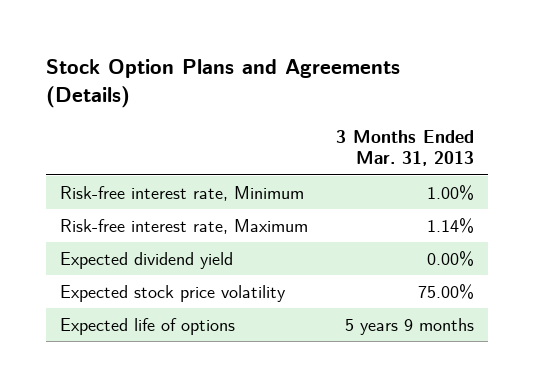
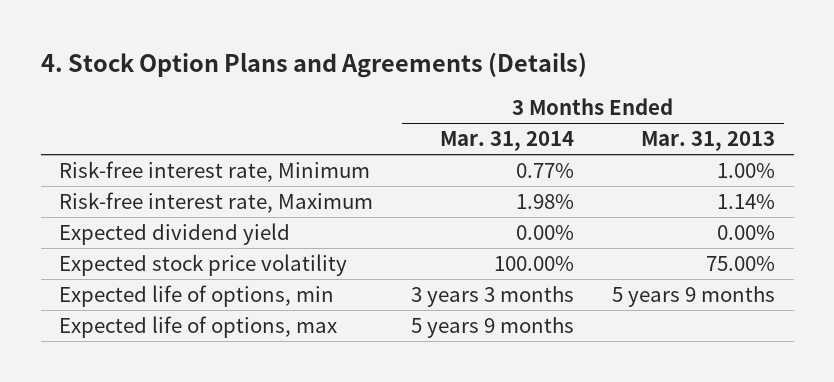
[45,58,400,108] Stock Option Plans and Agreements (Details) -> [40,52,587,79] 4. Stock Option Plans and Agreements (Details)
none -> [440,131,575,152] Mar. 31, 2014
[59,317,235,335] Expected life of options -> [59,284,335,307] Expected life of options, min
none -> [59,315,338,338] Expected life of options, max

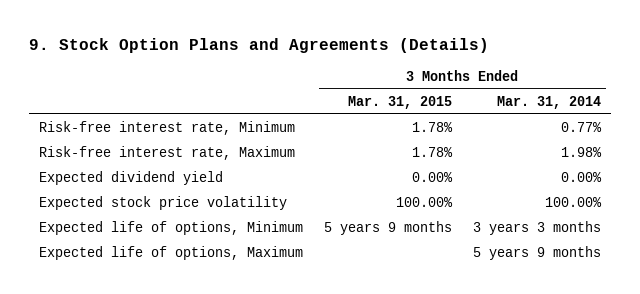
[40,52,587,79] 4. Stock Option Plans and Agreements (Details) -> [28,37,489,53] 9. Stock Option Plans and Agreements (Details)
[640,131,775,152] Mar. 31, 2013 -> none
none -> [347,95,452,109] Mar. 31, 2015
[59,284,335,307] Expected life of options, min -> [39,221,304,236] Expected life of options, Minimum
[59,315,338,338] Expected life of options, max -> [39,246,304,261] Expected life of options, Maximum

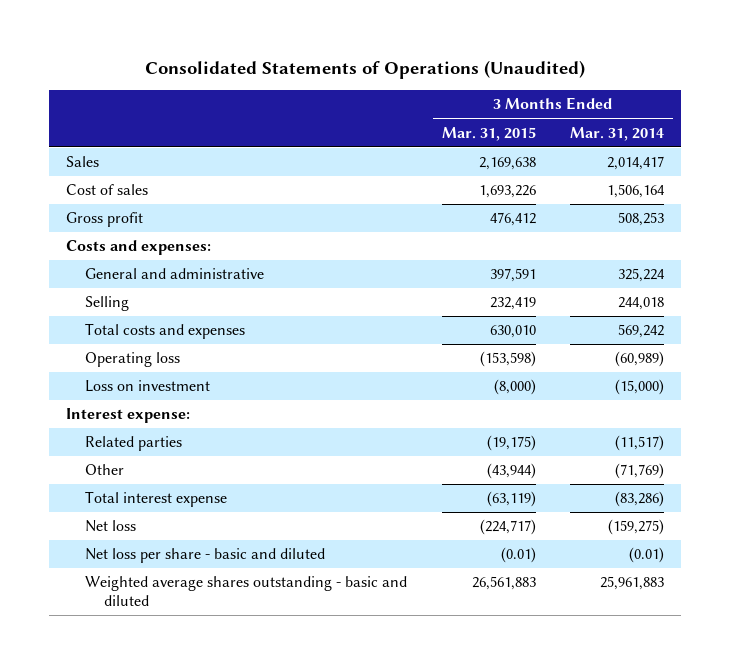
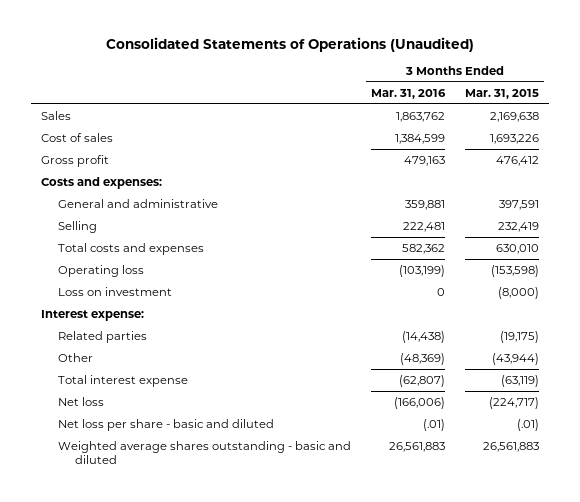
[570,126,665,141] Mar. 31, 2014 -> none
none -> [370,88,446,99] Mar. 31, 2016
[500,547,536,564] (0.01) -> [516,418,539,431] (.01)

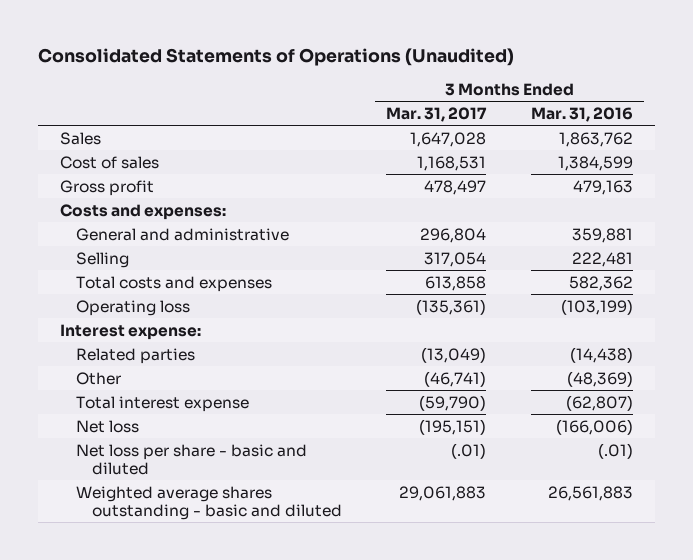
[464,88,539,99] Mar. 31, 2015 -> none
none -> [386,107,488,123] Mar. 31, 2017
[57,286,172,296] Loss on investment -> none

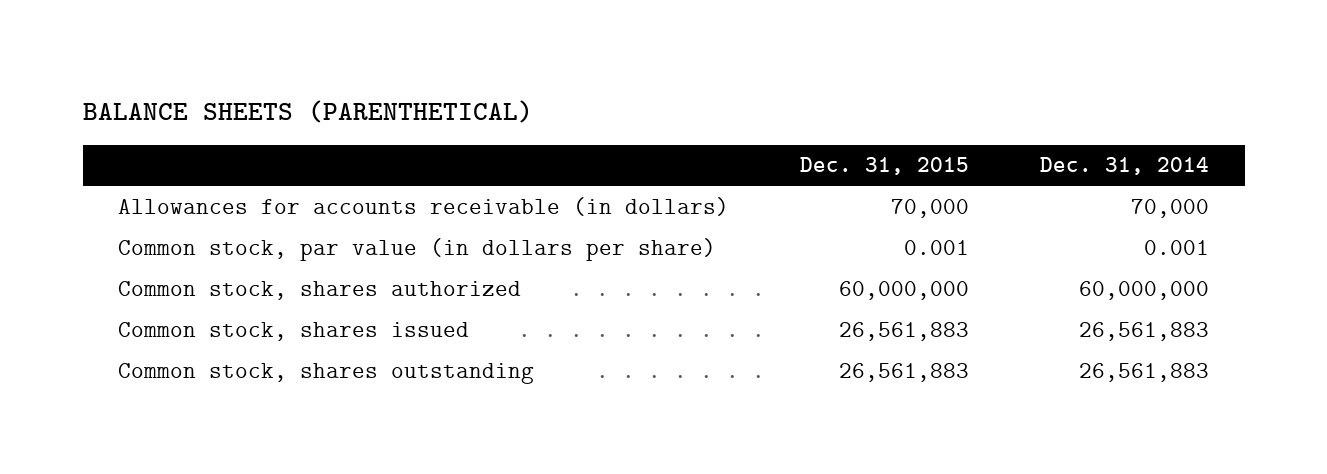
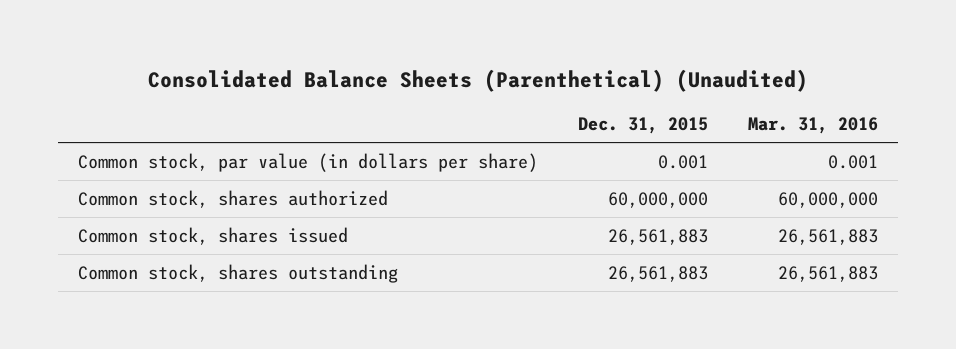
[82,100,533,124] BALANCE SHEETS (PARENTHETICAL) -> [148,68,809,92] Consolidated Balance Sheets (Parenthetical) (Unaudited)
[1040,157,1210,176] Dec. 31, 2014 -> none
none -> [747,116,878,134] Mar. 31, 2016
[118,196,730,216] Allowances for accounts receivable (in dollars) -> none

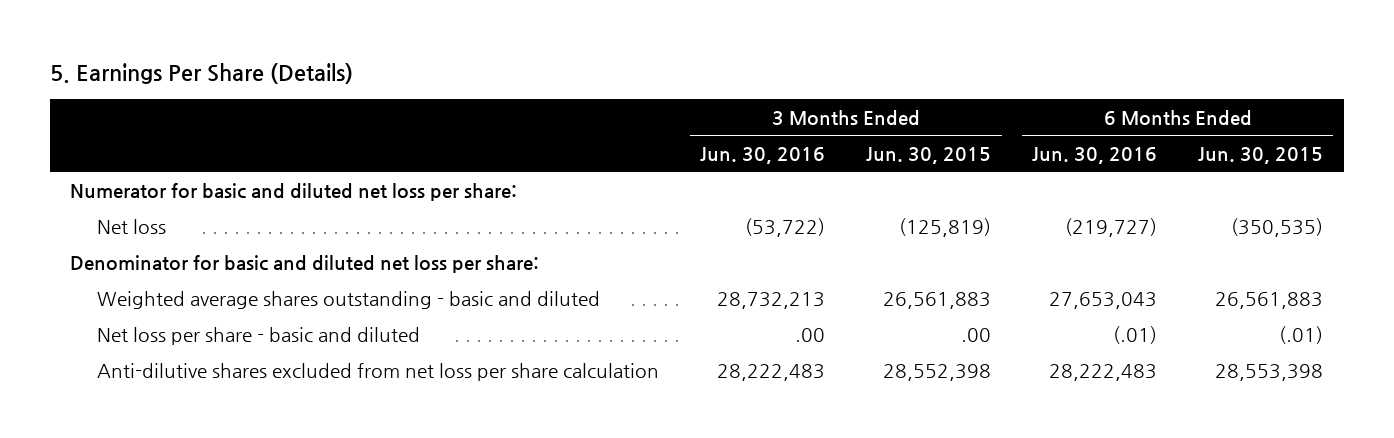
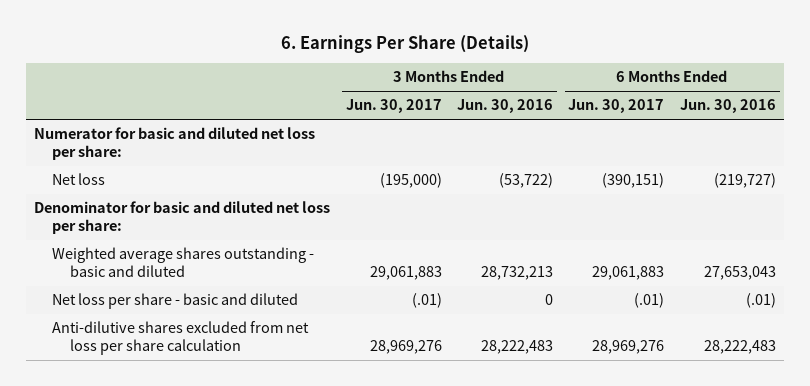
[50,62,354,84] 5. Earnings Per Share (Details) -> [280,34,529,53] 6. Earnings Per Share (Details)
[866,146,992,164] Jun. 30, 2015 -> none
[1198,146,1324,164] Jun. 30, 2015 -> none
none -> [345,99,442,114] Jun. 30, 2017
none -> [568,99,665,114] Jun. 30, 2017
[795,327,826,342] .00 -> [544,294,553,306] 0

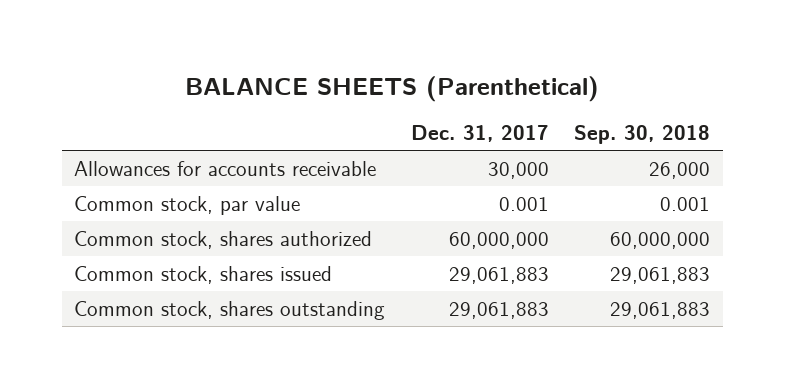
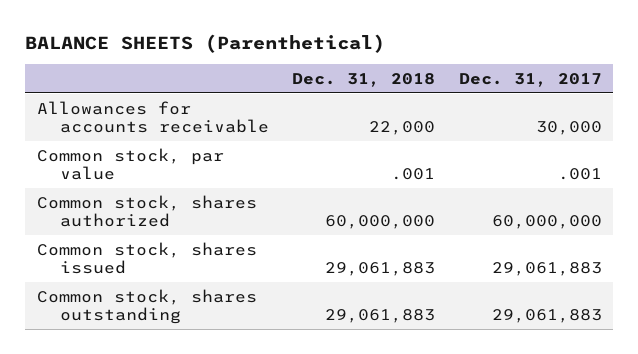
[574,125,711,145] Sep. 30, 2018 -> none
none -> [292,72,436,87] Dec. 31, 2018
[498,196,549,211] 0.001 -> [557,168,602,181] .001

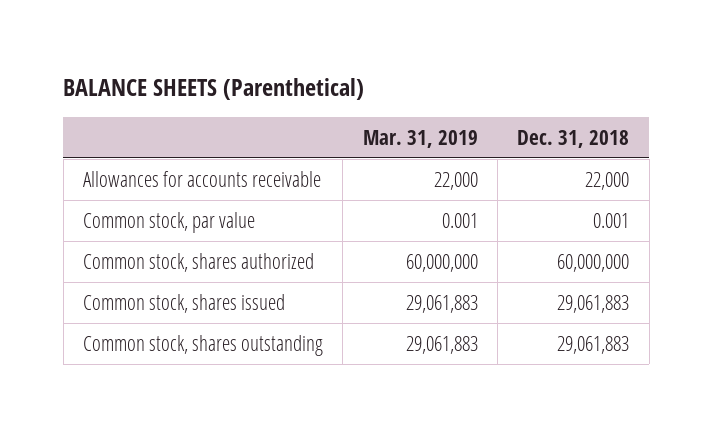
[458,72,602,87] Dec. 31, 2017 -> none
none -> [362,129,478,148] Mar. 31, 2019
[391,168,436,181] .001 -> [593,213,630,229] 0.001

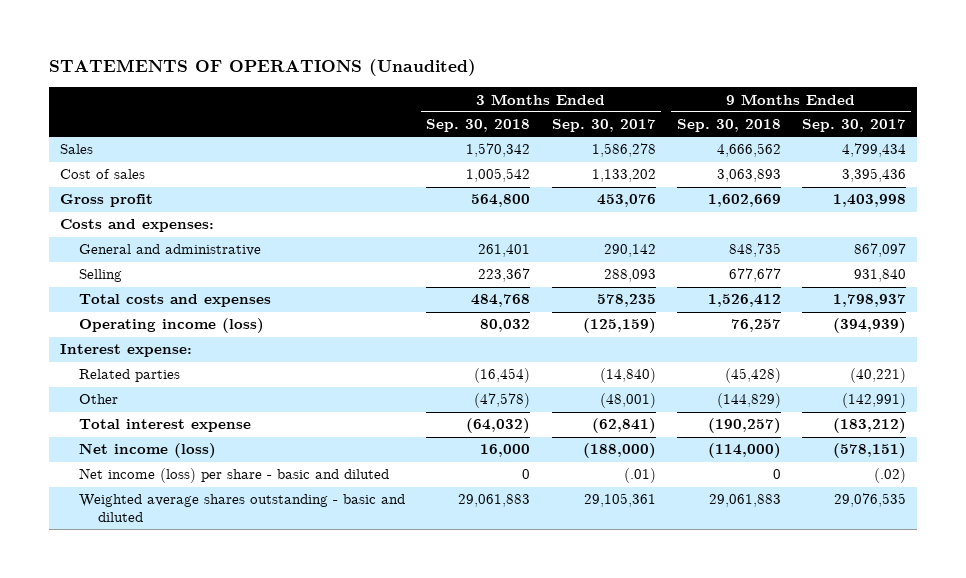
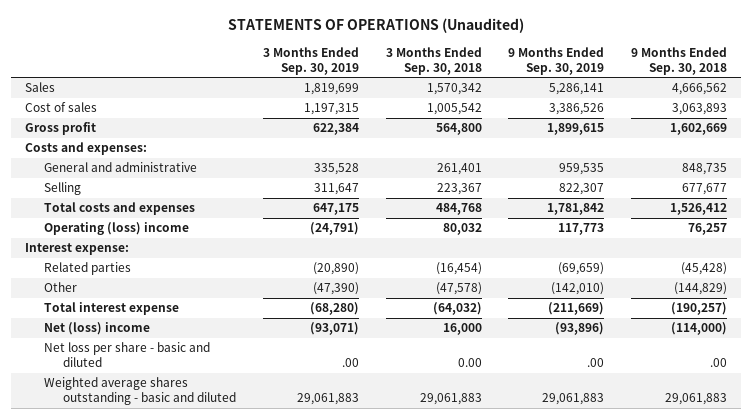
[551,119,656,133] Sep. 30, 2017 -> none
[802,119,907,133] Sep. 30, 2017 -> none
none -> [262,46,359,75] 3 Months Ended Sep. 30, 2019
none -> [508,46,605,75] 9 Months Ended Sep. 30, 2019
[78,318,264,334] Operating income (loss) -> [43,222,189,236] Operating (loss) income
[78,443,216,459] Net income (loss) -> [43,322,150,336] Net (loss) income
[78,468,389,484] Net income (loss) per share - basic and diluted -> [43,342,210,368] Net loss per share - basic and diluted
[522,469,531,480] 0 -> [457,358,482,368] 0.00
[772,469,781,480] 0 -> [710,358,728,368] .00

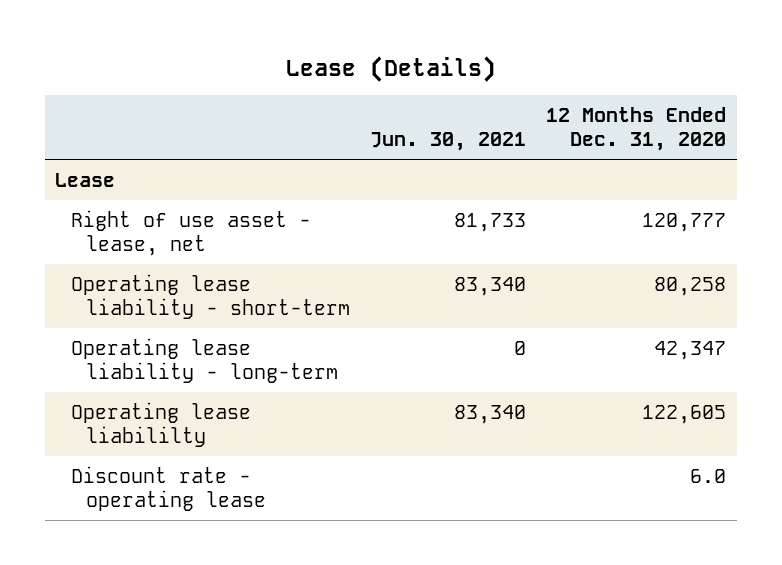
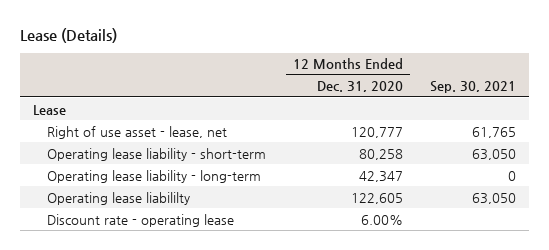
[370,132,527,152] Jun. 30, 2021 -> none
none -> [429,81,516,94] Sep. 30, 2021
[690,468,727,483] 6.0 -> [360,214,403,225] 6.00%

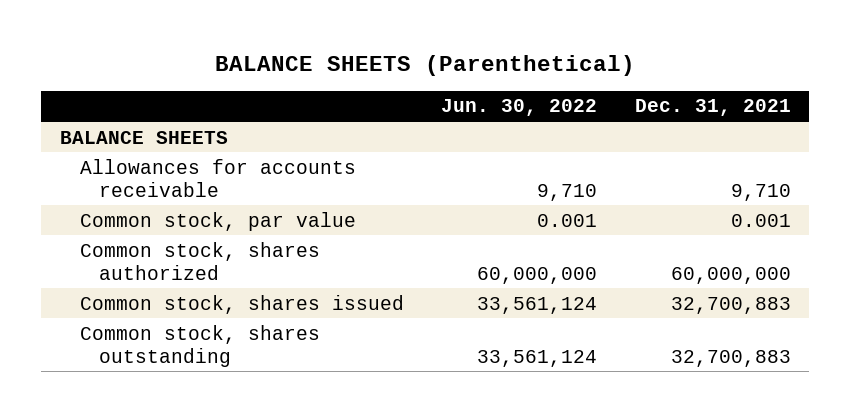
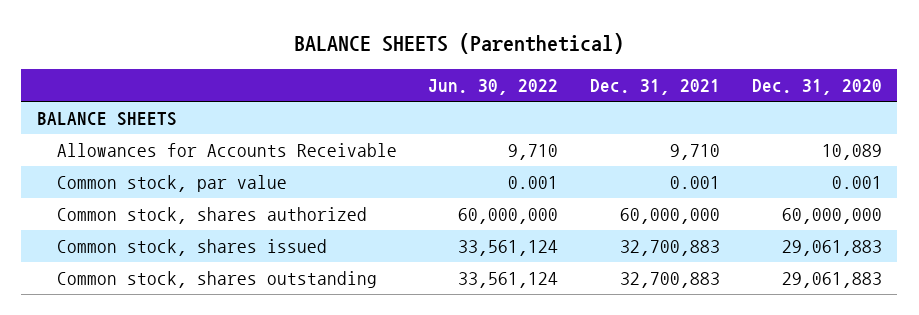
none -> [751,78,882,95] Dec. 31, 2020
[79,158,356,197] Allowances for accounts receivable -> [56,143,397,158] Allowances for Accounts Receivable

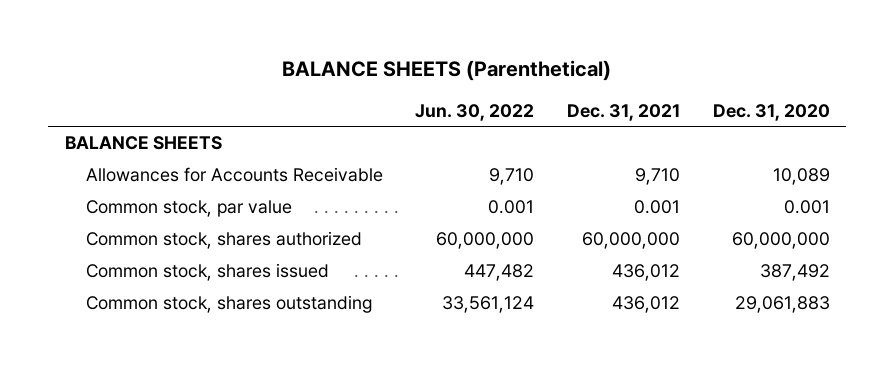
[458,240,559,257] 33,561,124 -> [464,264,535,282] 447,482
[620,240,721,257] 32,700,883 -> [612,264,681,282] 436,012
[781,240,882,257] 29,061,883 -> [759,264,830,282] 387,492
[620,272,721,289] 32,700,883 -> [612,296,681,314] 436,012

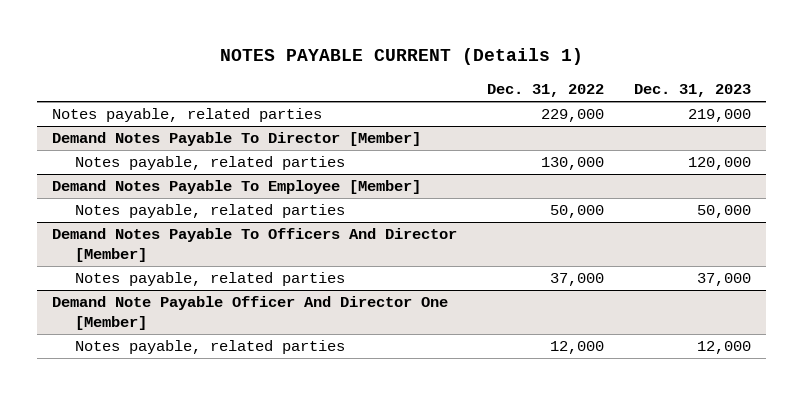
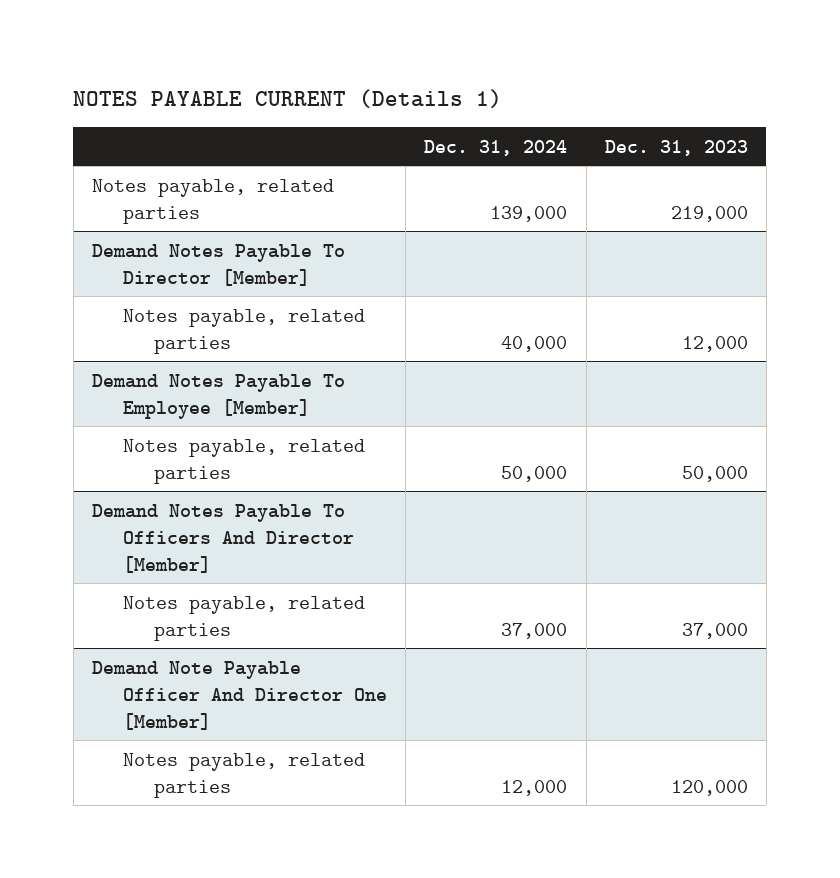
[487,84,605,98] Dec. 31, 2022 -> none
none -> [424,139,568,156] Dec. 31, 2024
[688,157,752,171] 120,000 -> [681,335,748,352] 12,000
[697,341,752,355] 12,000 -> [670,779,748,796] 120,000

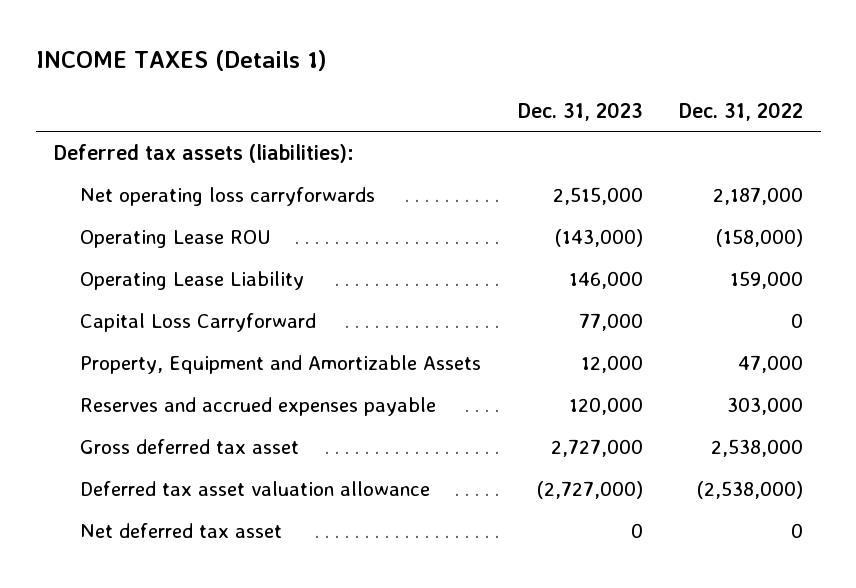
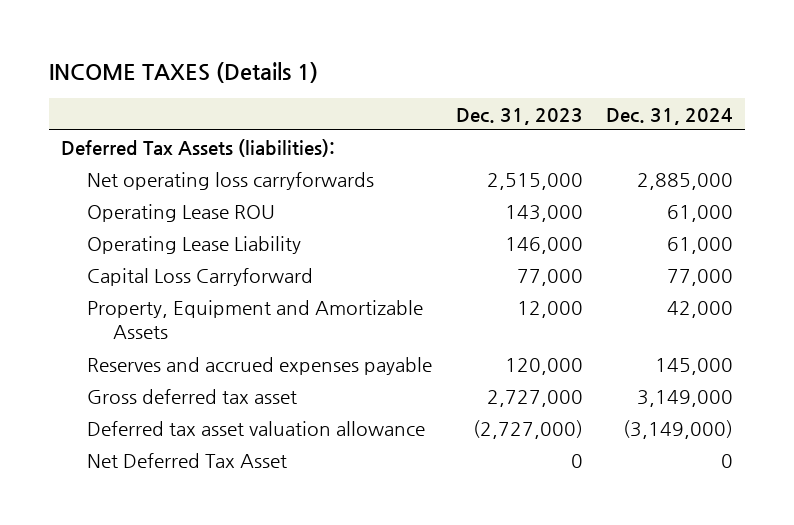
[678,101,803,121] Dec. 31, 2022 -> none
none -> [606,107,734,125] Dec. 31, 2024
[53,144,354,164] Deferred tax assets (liabilities): -> [61,138,336,157] Deferred Tax Assets (liabilities):
[554,229,643,248] (143,000) -> [504,204,583,222] 143,000
[80,523,283,539] Net deferred tax asset -> [86,452,287,468] Net Deferred Tax Asset

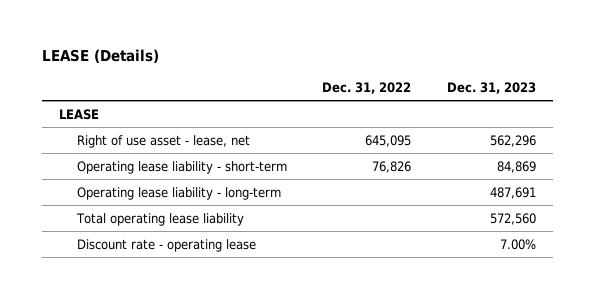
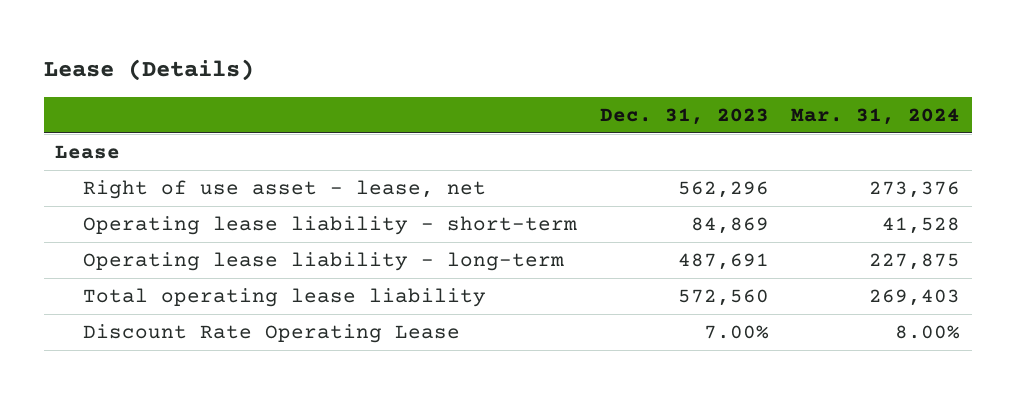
[41,49,159,64] LEASE (Details) -> [43,58,254,81] Lease (Details)
[322,81,412,94] Dec. 31, 2022 -> none
none -> [791,107,961,125] Mar. 31, 2024
[59,108,100,120] LEASE -> [54,145,120,160] Lease
[77,238,257,252] Discount rate - operating lease -> [83,324,461,344] Discount Rate Operating Lease

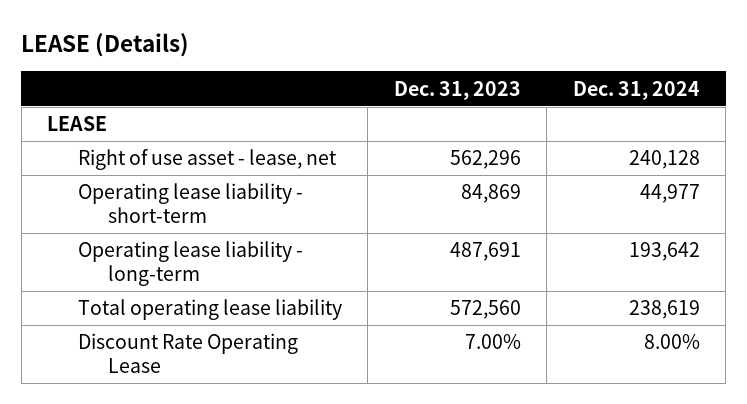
[43,58,254,81] Lease (Details) -> [21,32,190,57] LEASE (Details)
[791,107,961,125] Mar. 31, 2024 -> none
none -> [572,80,700,100] Dec. 31, 2024
[54,145,120,160] Lease -> [47,116,108,132] LEASE

